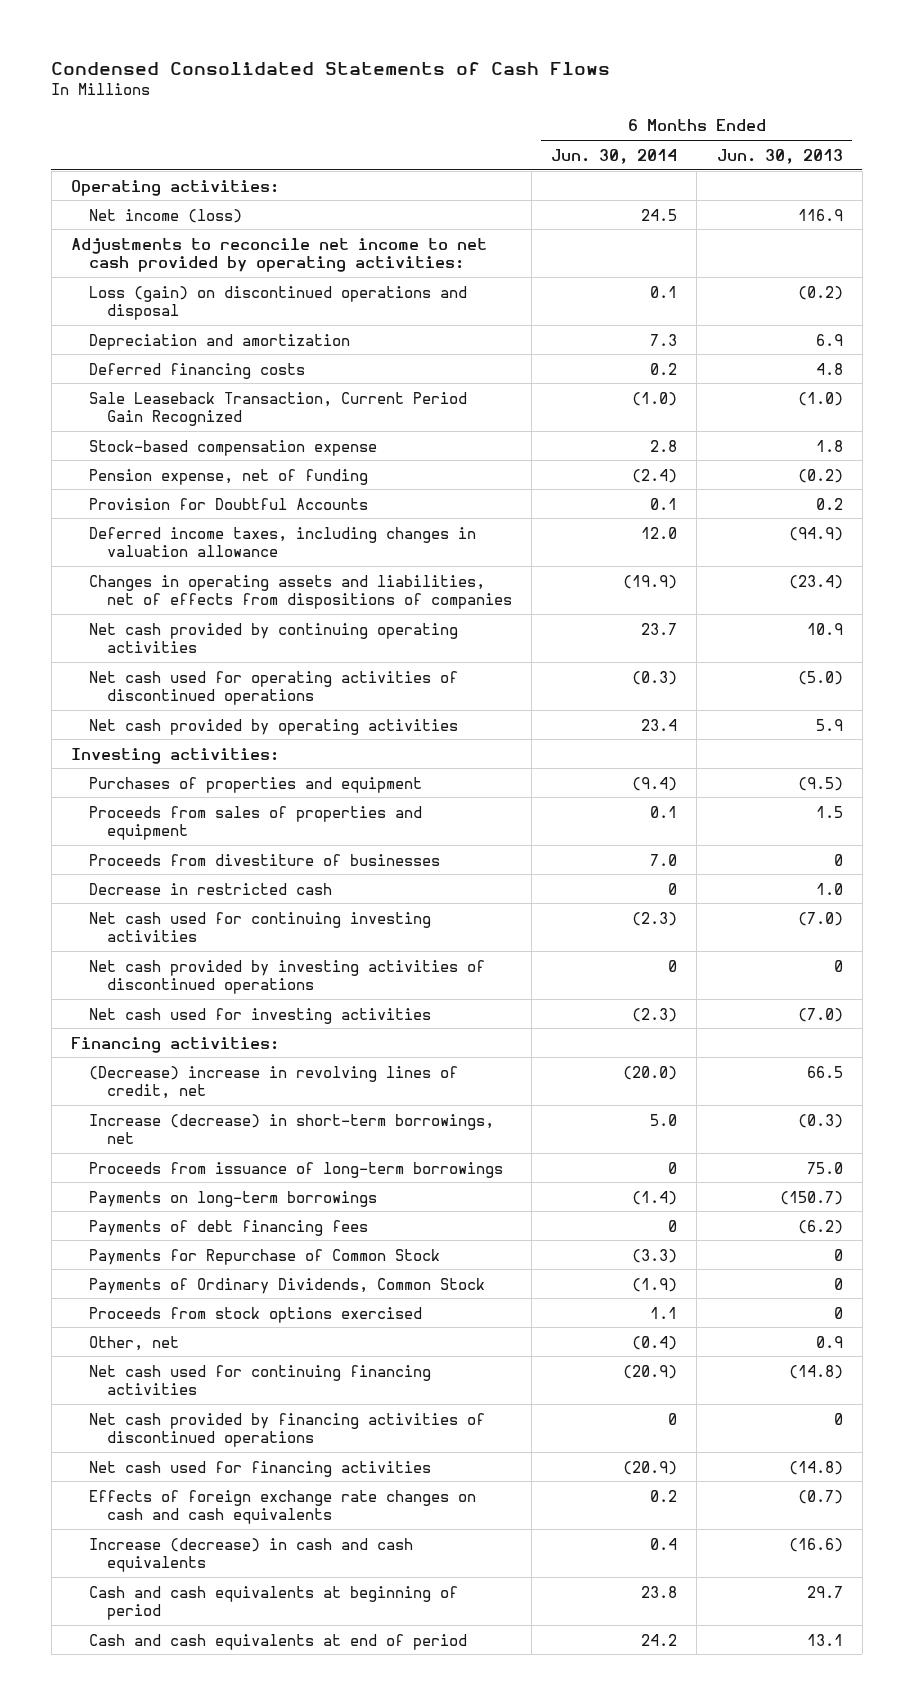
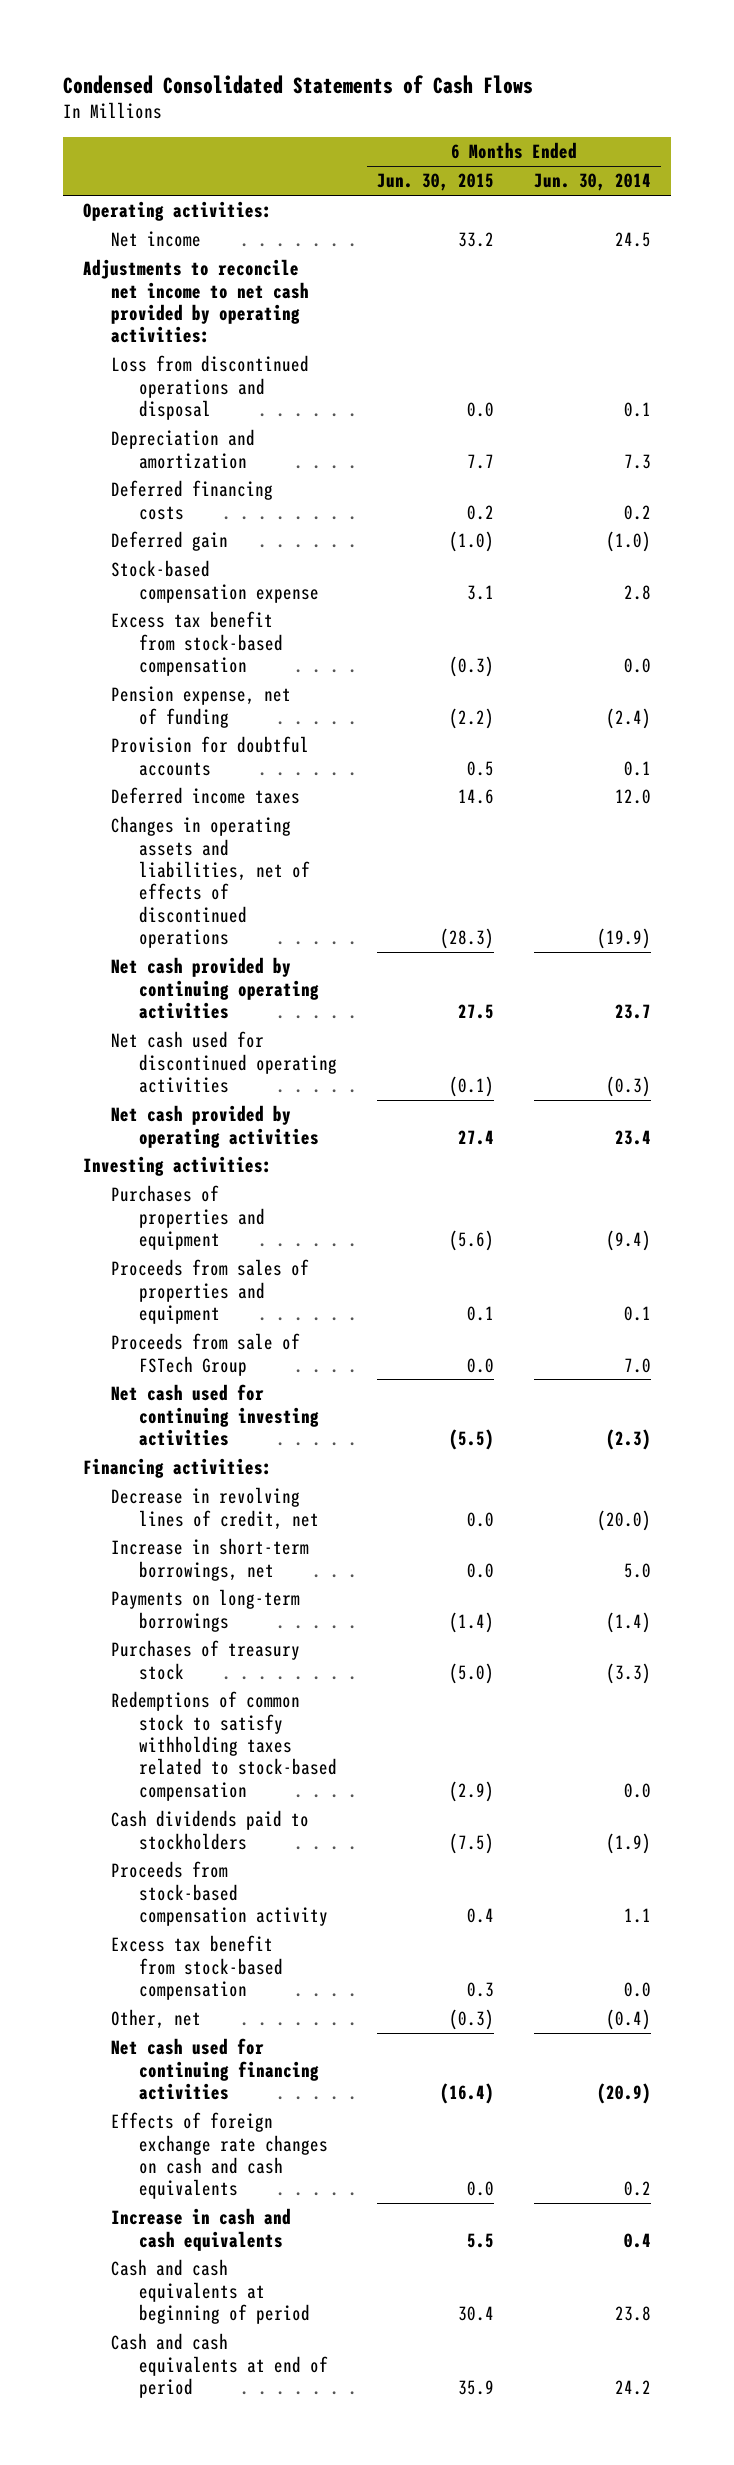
[716,148,843,164] Jun. 30, 2013 -> none
none -> [377,173,495,192] Jun. 30, 2015
[88,208,242,223] Net income (loss) -> [111,231,202,248] Net income
[88,285,467,321] Loss (gain) on discontinued operations and disposal -> [111,355,310,420] Loss from discontinued operations and disposal
[88,391,467,427] Sale Leaseback Transaction, Current Period Gain Recognized -> [111,531,229,552] Deferred gain
none -> [111,611,284,676] Excess tax benefit from stock-based compensation
[88,497,368,510] Provision for Doubtful Accounts -> [111,736,310,776] Provision for doubtful accounts
[88,526,476,558] Deferred income taxes, including changes in valuation allowance -> [111,787,301,805] Deferred income taxes
[88,574,512,610] Changes in operating assets and liabilities, net of effects from dispositions of companies -> [111,816,311,949] Changes in operating assets and liabilities, net of effects of discontinued operations
[88,670,458,706] Net cash used for operating activities of discontinued operations -> [111,1031,338,1093] Net cash used for discontinued operating activities
[88,882,332,895] Decrease in restricted cash -> none
[88,853,440,866] Proceeds from divestiture of businesses -> [111,1333,301,1376] Proceeds from sale of FSTech Group
[88,959,485,995] Net cash provided by investing activities of discontinued operations -> none
[88,1007,431,1024] Net cash used for investing activities -> none
[88,1161,503,1178] Proceeds from issuance of long-term borrowings -> none
[88,1065,458,1100] (Decrease) increase in revolving lines of credit, net -> [111,1487,320,1530] Decrease in revolving lines of credit, net
[88,1113,494,1145] Increase (decrease) in short-term borrowings, net -> [111,1538,310,1581] Increase in short-term borrowings, net
[88,1219,368,1236] Payments of debt financing fees -> none
[88,1248,440,1265] Payments for Repurchase of Common Stock -> [111,1640,301,1680] Purchases of treasury stock
none -> [111,1691,338,1801] Redemptions of common stock to satisfy withholding taxes related to stock-based compensation
[88,1277,485,1294] Payments of Ordinary Dividends, Common Stock -> [111,1810,310,1850] Cash dividends paid to stockholders
[88,1306,422,1323] Proceeds from stock options exercised -> [111,1861,329,1926] Proceeds from stock-based compensation activity
none -> [111,1935,284,2000] Excess tax benefit from stock-based compensation
[88,1412,485,1448] Net cash provided by financing activities of discontinued operations -> none
[88,1460,431,1477] Net cash used for financing activities -> none
[88,1537,413,1573] Increase (decrease) in cash and cash equivalents -> [111,2208,292,2251] Increase in cash and cash equivalents

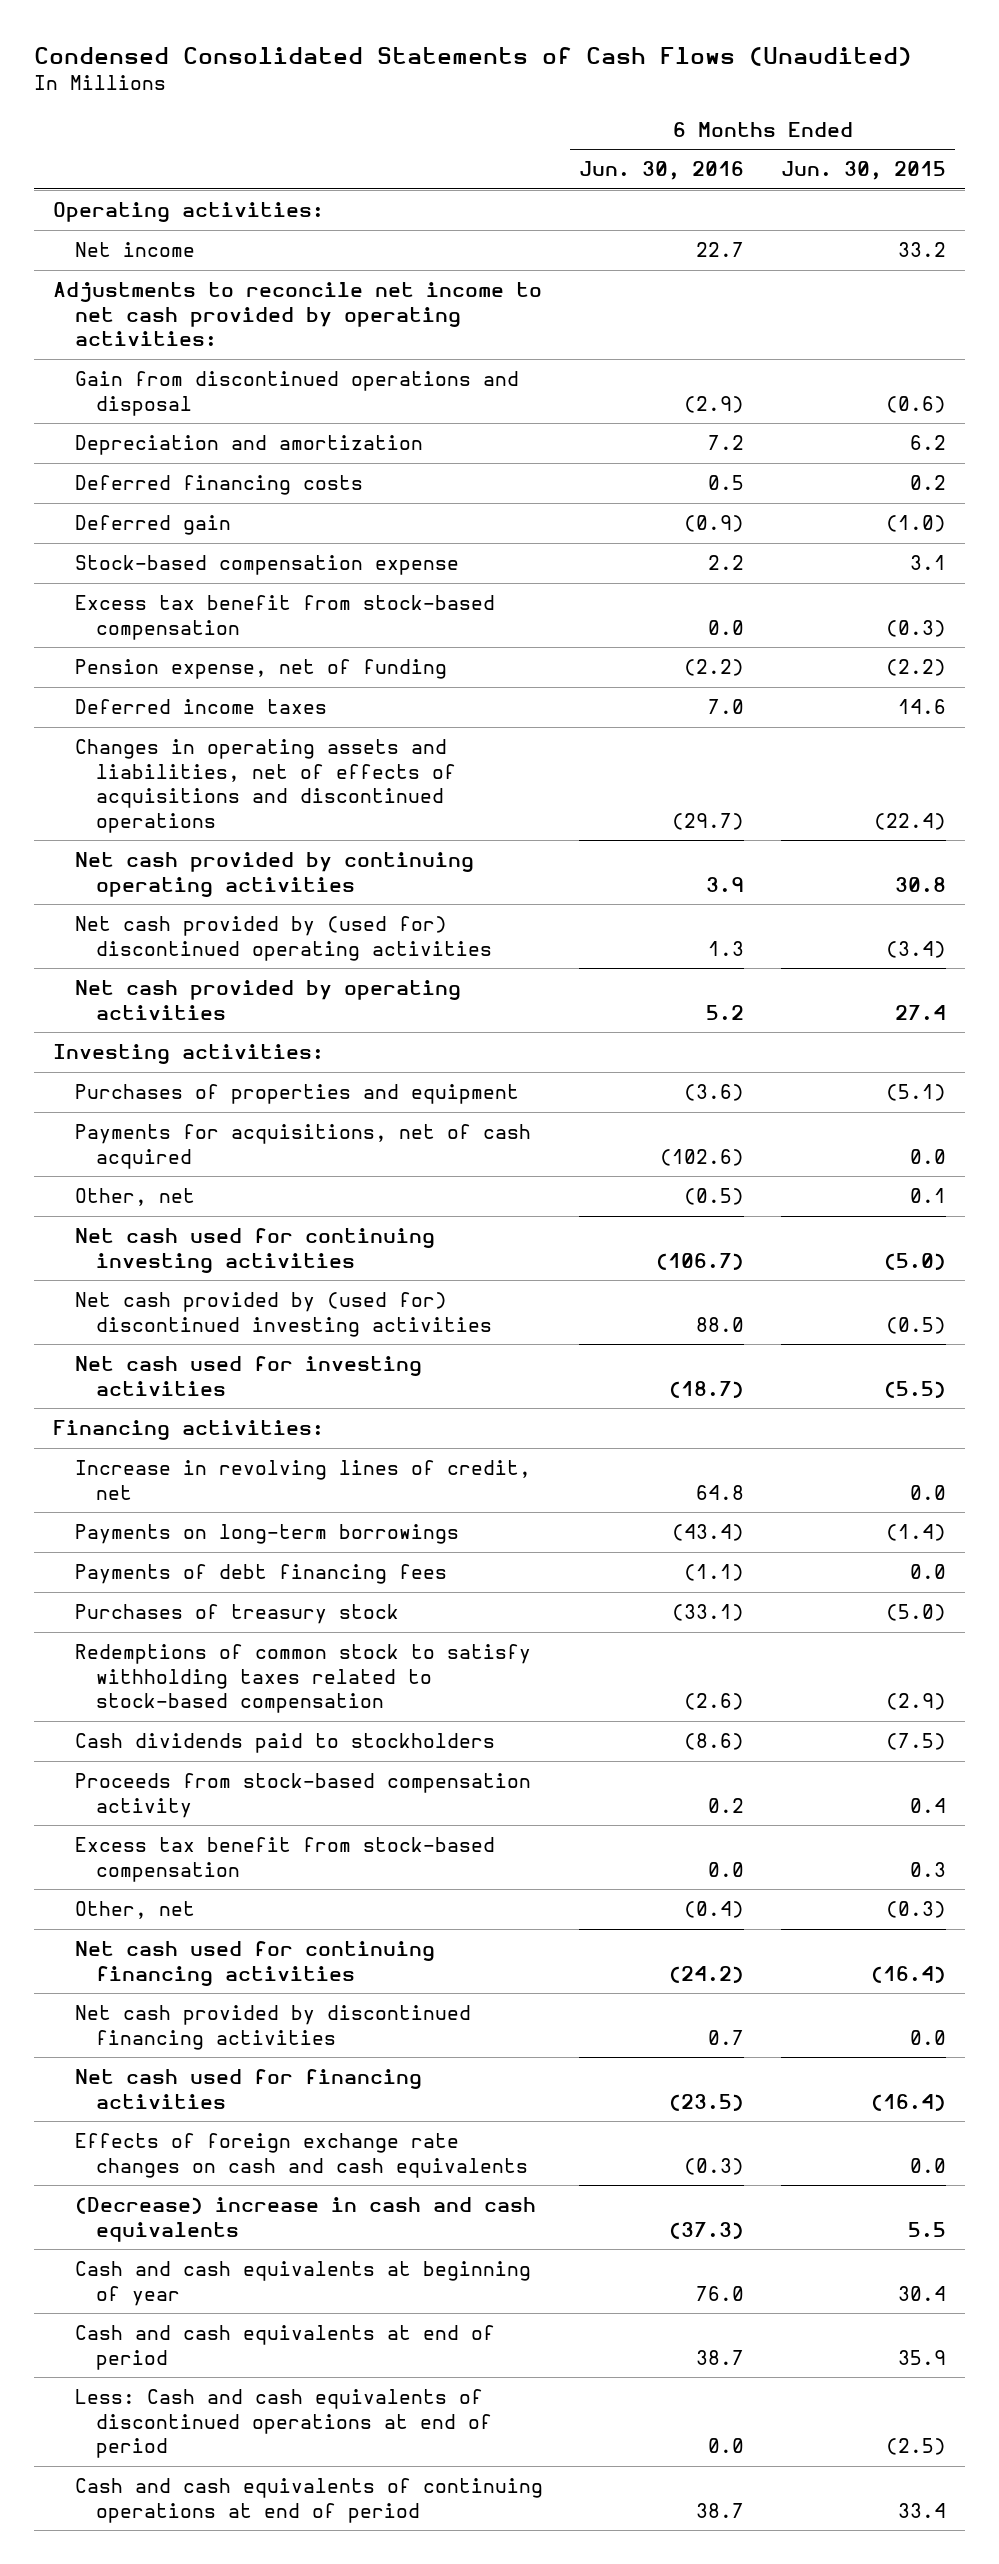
[62,74,533,94] Condensed Consolidated Statements of Cash Flows -> [34,47,913,67] Condensed Consolidated Statements of Cash Flows (Unaudited)
[533,173,651,192] Jun. 30, 2014 -> none
none -> [579,161,745,181] Jun. 30, 2016
[111,355,310,420] Loss from discontinued operations and disposal -> [74,371,519,416] Gain from discontinued operations and disposal
[467,401,495,417] 0.0 -> [886,395,947,413] (0.6)
[467,453,495,469] 7.7 -> [910,435,947,451] 6.2
[111,736,310,776] Provision for doubtful accounts -> none
[111,816,311,949] Changes in operating assets and liabilities, net of effects of discontinued operations -> [74,739,457,833] Changes in operating assets and liabilities, net of effects of acquisitions and discontinued operations
[440,928,495,950] (28.3) -> [874,812,947,830] (22.4)
[458,1003,495,1019] 27.5 -> [895,876,947,892] 30.8
[111,1031,338,1093] Net cash used for discontinued operating activities -> [74,916,493,961] Net cash provided by (used for) discontinued operating activities
[449,1075,495,1097] (0.1) -> [886,940,947,958] (3.4)
[111,1259,310,1324] Proceeds from sales of properties and equipment -> none
[111,1333,301,1376] Proceeds from sale of FSTech Group -> none
[449,1229,495,1251] (5.6) -> [886,1084,947,1102] (5.1)
none -> [74,1124,531,1169] Payments for acquisitions, net of cash acquired
none -> [74,1188,195,1207] Other, net
[449,1428,495,1450] (5.5) -> [884,1252,947,1270] (5.0)
none -> [74,1292,493,1337] Net cash provided by (used for) discontinued investing activities
none -> [74,1356,422,1396] Net cash used for investing activities
[111,1538,310,1581] Increase in short-term borrowings, net -> none
[111,1487,320,1530] Decrease in revolving lines of credit, net -> [74,1460,531,1500] Increase in revolving lines of credit, net
none -> [74,1564,447,1585] Payments of debt financing fees
none -> [74,2005,471,2050] Net cash provided by discontinued financing activities
none -> [74,2069,422,2109] Net cash used for financing activities
[111,2208,292,2251] Increase in cash and cash equivalents -> [74,2197,536,2242] (Decrease) increase in cash and cash equivalents
[111,2259,311,2324] Cash and cash equivalents at beginning of period -> [74,2261,531,2306] Cash and cash equivalents at beginning of year
none -> [74,2389,493,2459] Less: Cash and cash equivalents of discontinued operations at end of period
none -> [74,2478,543,2523] Cash and cash equivalents of continuing operations at end of period

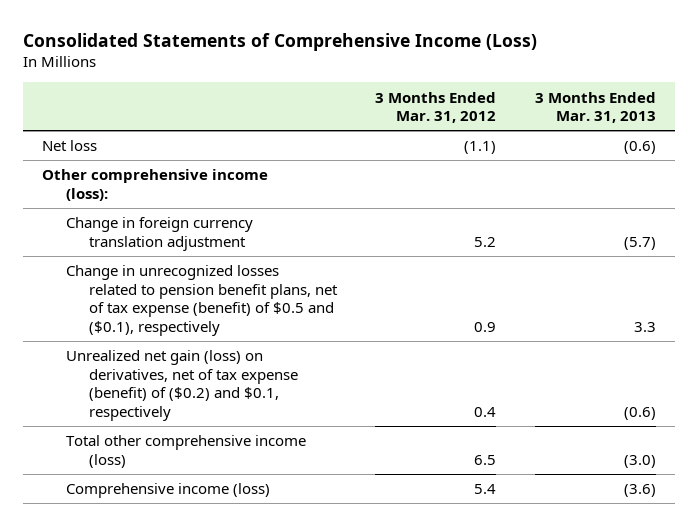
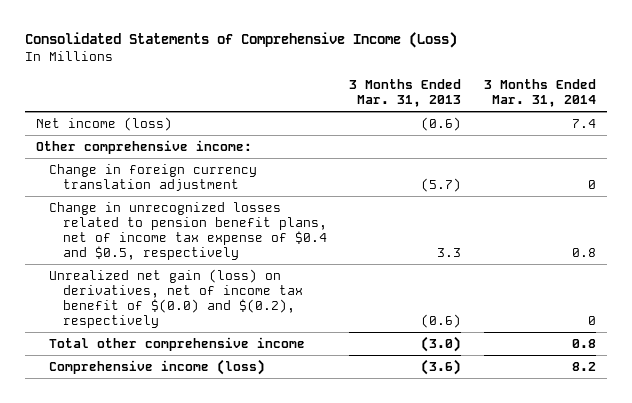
[375,91,497,124] 3 Months Ended Mar. 31, 2012 -> none
none -> [484,79,597,107] 3 Months Ended Mar. 31, 2014
[42,140,98,152] Net loss -> [36,116,173,131] Net income (loss)
[42,169,269,201] Other comprehensive income (loss): -> [36,139,253,154] Other comprehensive income:
[65,265,339,336] Change in unrecognized losses related to pension benefit plans, net of tax expense (benefit) of $0.5 and ($0.1), respectively -> [49,201,327,260] Change in unrecognized losses related to pension benefit plans, net of income tax expense of $0.4 and $0.5, respectively
[65,350,299,421] Unrealized net gain (loss) on derivatives, net of tax expense (benefit) of ($0.2) and $0.1, respectively -> [49,268,303,328] Unrealized net gain (loss) on derivatives, net of income tax benefit of $(0.0) and $(0.2), respectively
[65,435,306,468] Total other comprehensive income (loss) -> [49,336,306,351] Total other comprehensive income

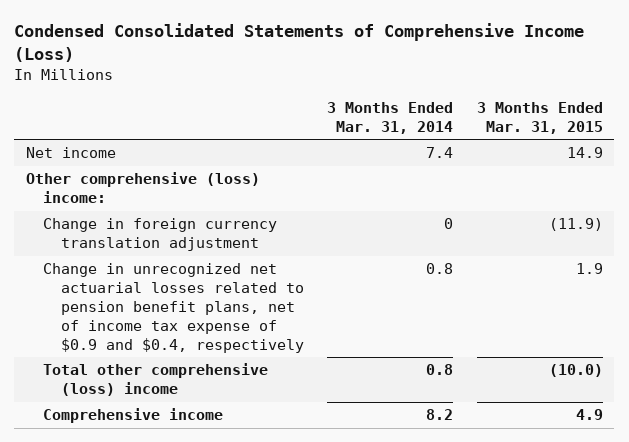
[24,32,457,49] Consolidated Statements of Comprehensive Income (Loss) -> [14,23,585,63] Condensed Consolidated Statements of Comprehensive Income (Loss)
[349,79,462,107] 3 Months Ended Mar. 31, 2013 -> none
none -> [476,102,603,134] 3 Months Ended Mar. 31, 2015
[36,116,173,131] Net income (loss) -> [26,147,117,159] Net income
[36,139,253,154] Other comprehensive income: -> [26,172,261,204] Other comprehensive (loss) income:
[49,268,303,328] Unrealized net gain (loss) on derivatives, net of income tax benefit of $(0.0) and $(0.2), respectively -> none
[49,201,327,260] Change in unrecognized losses related to pension benefit plans, net of income tax expense of $0.4 and $0.5, respectively -> [43,263,304,353] Change in unrecognized net actuarial losses related to pension benefit plans, net of income tax expense of $0.9 and $0.4, respectively
[49,336,306,351] Total other comprehensive income -> [43,363,269,397] Total other comprehensive (loss) income
[49,358,266,375] Comprehensive income (loss) -> [43,408,224,424] Comprehensive income

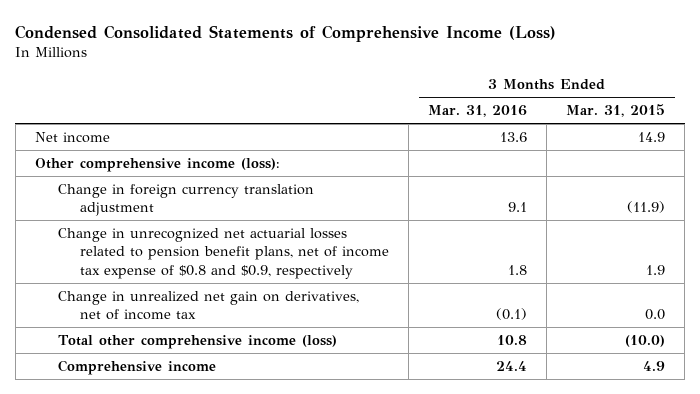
[327,102,454,134] 3 Months Ended Mar. 31, 2014 -> none
none -> [428,105,528,118] Mar. 31, 2016
[26,172,261,204] Other comprehensive (loss) income: -> [34,157,280,172] Other comprehensive income (loss):
[43,263,304,353] Change in unrecognized net actuarial losses related to pension benefit plans, net of income tax expense of $0.9 and $0.4, respectively -> [57,227,390,279] Change in unrecognized net actuarial losses related to pension benefit plans, net of income tax expense of $0.8 and $0.9, respectively
none -> [57,290,359,321] Change in unrealized net gain on derivatives, net of income tax
[43,363,269,397] Total other comprehensive (loss) income -> [57,334,337,349] Total other comprehensive income (loss)

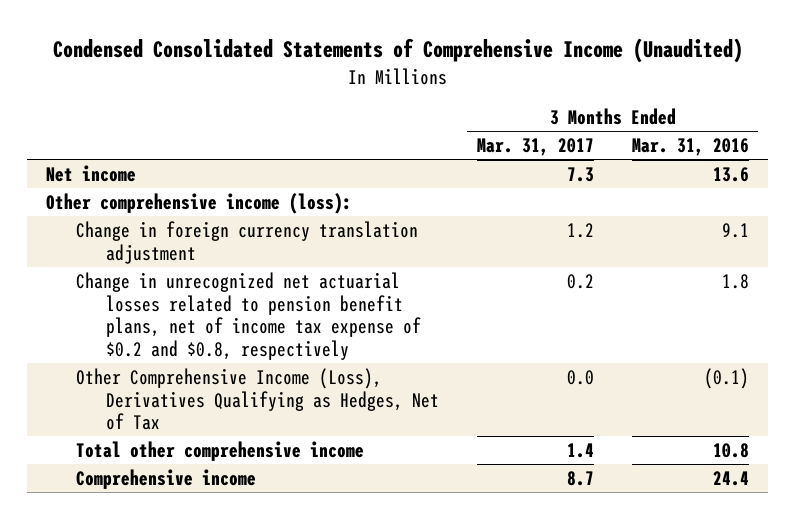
[15,24,557,42] Condensed Consolidated Statements of Comprehensive Income (Loss) -> [52,38,743,64] Condensed Consolidated Statements of Comprehensive Income (Unaudited)
[566,104,666,118] Mar. 31, 2015 -> none
none -> [476,137,594,156] Mar. 31, 2017
[57,290,359,321] Change in unrealized net gain on derivatives, net of income tax -> none
[57,227,390,279] Change in unrecognized net actuarial losses related to pension benefit plans, net of income tax expense of $0.8 and $0.9, respectively -> [75,271,421,361] Change in unrecognized net actuarial losses related to pension benefit plans, net of income tax expense of $0.2 and $0.8, respectively
none -> [75,367,439,431] Other Comprehensive Income (Loss), Derivatives Qualifying as Hedges, Net of Tax
[57,334,337,349] Total other comprehensive income (loss) -> [75,440,364,461] Total other comprehensive income

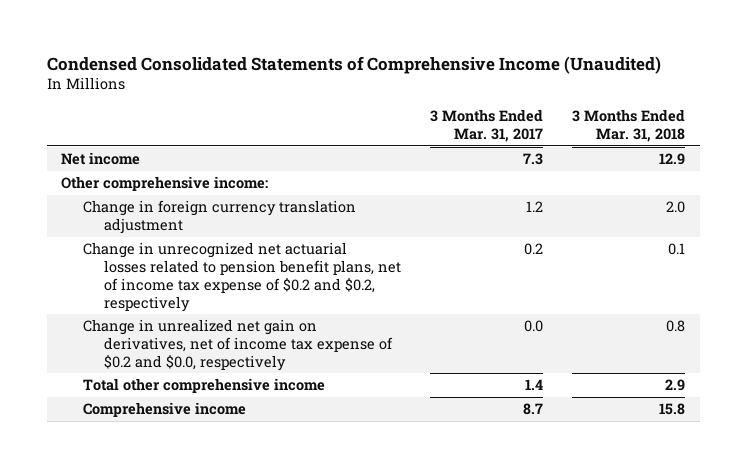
[631,137,749,156] Mar. 31, 2016 -> none
none -> [572,109,686,143] 3 Months Ended Mar. 31, 2018
[46,192,353,214] Other comprehensive income (loss): -> [61,176,269,192] Other comprehensive income:
[75,271,421,361] Change in unrecognized net actuarial losses related to pension benefit plans, net of income tax expense of $0.2 and $0.8, respectively -> [82,242,402,312] Change in unrecognized net actuarial losses related to pension benefit plans, net of income tax expense of $0.2 and $0.2, respectively
[75,367,439,431] Other Comprehensive Income (Loss), Derivatives Qualifying as Hedges, Net of Tax -> [82,319,394,371] Change in unrealized net gain on derivatives, net of income tax expense of $0.2 and $0.0, respectively

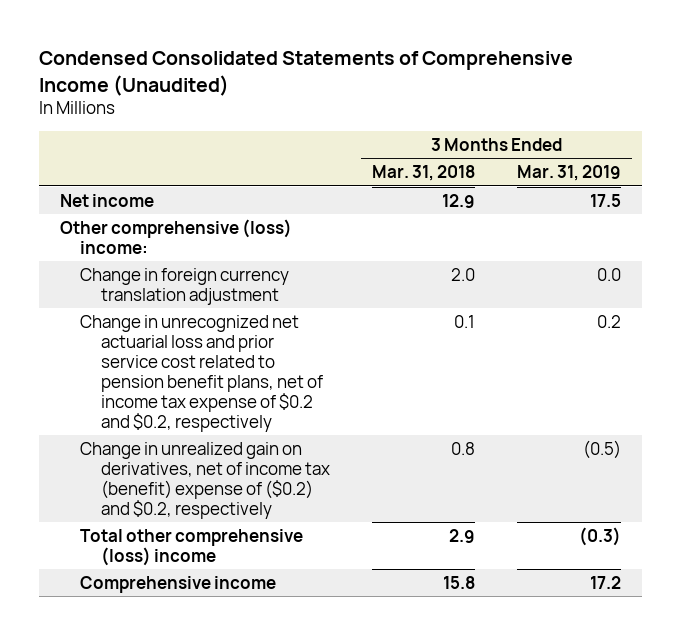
[430,109,544,143] 3 Months Ended Mar. 31, 2017 -> none
none -> [517,165,622,182] Mar. 31, 2019
[61,176,269,192] Other comprehensive income: -> [59,218,292,254] Other comprehensive (loss) income:
[82,242,402,312] Change in unrecognized net actuarial losses related to pension benefit plans, net of income tax expense of $0.2 and $0.2, respectively -> [80,314,323,433] Change in unrecognized net actuarial loss and prior service cost related to pension benefit plans, net of income tax expense of $0.2 and $0.2, respectively
[82,319,394,371] Change in unrealized net gain on derivatives, net of income tax expense of $0.2 and $0.0, respectively -> [80,441,330,519] Change in unrealized gain on derivatives, net of income tax (benefit) expense of ($0.2) and $0.2, respectively
[82,378,325,394] Total other comprehensive income -> [80,528,304,566] Total other comprehensive (loss) income

